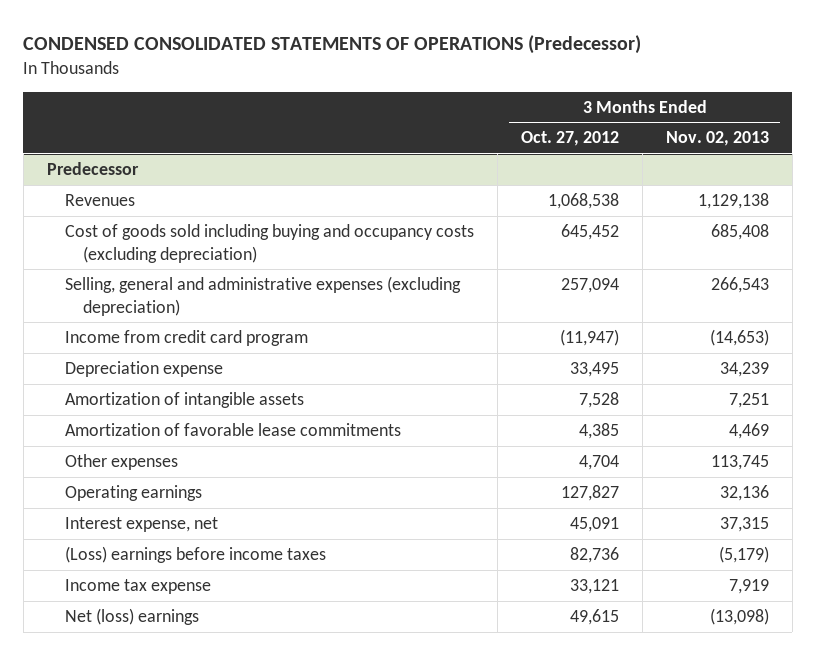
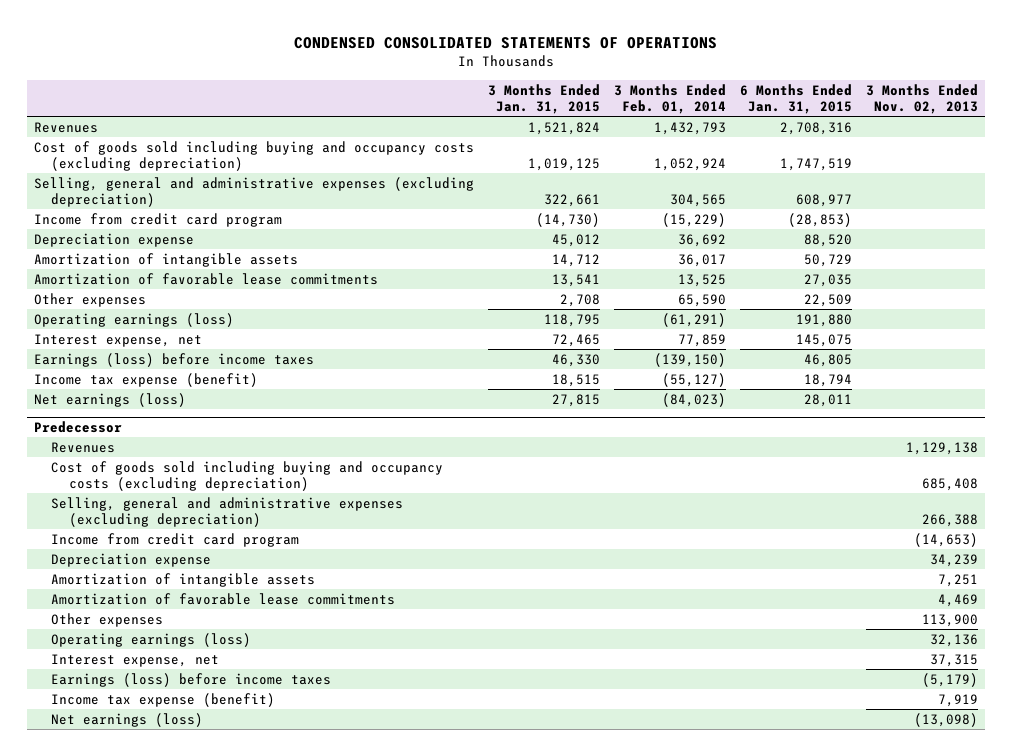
[23,35,642,55] CONDENSED CONSOLIDATED STATEMENTS OF OPERATIONS (Predecessor) -> [293,36,717,49] CONDENSED CONSOLIDATED STATEMENTS OF OPERATIONS
[520,131,619,147] Oct. 27, 2012 -> none
none -> [487,83,600,114] 3 Months Ended Jan. 31, 2015
none -> [613,83,726,114] 3 Months Ended Feb. 01, 2014
none -> [739,83,852,114] 6 Months Ended Jan. 31, 2015
none -> [33,121,98,133] Revenues
none -> [33,140,474,172] Cost of goods sold including buying and occupancy costs (excluding depreciation)
none -> [33,176,474,208] Selling, general and administrative expenses (excluding depreciation)
none -> [33,212,282,227] Income from credit card program
none -> [33,232,194,247] Depreciation expense
none -> [33,252,298,267] Amortization of intangible assets
none -> [33,272,378,285] Amortization of favorable lease commitments
none -> [33,292,146,307] Other expenses
none -> [33,312,234,327] Operating earnings (loss)
none -> [33,333,202,347] Interest expense, net
none -> [33,352,314,367] Earnings (loss) before income taxes
none -> [33,372,258,387] Income tax expense (benefit)
none -> [33,392,186,407] Net earnings (loss)
[710,276,769,293] 266,543 -> [922,514,979,528] 266,388
[710,454,769,470] 113,745 -> [922,613,979,627] 113,900
[64,484,202,501] Operating earnings -> [51,632,252,647] Operating earnings (loss)
[64,545,326,563] (Loss) earnings before income taxes -> [51,672,332,687] Earnings (loss) before income taxes
[64,578,211,594] Income tax expense -> [51,692,276,707] Income tax expense (benefit)
[64,607,199,625] Net (loss) earnings -> [51,712,204,727] Net earnings (loss)

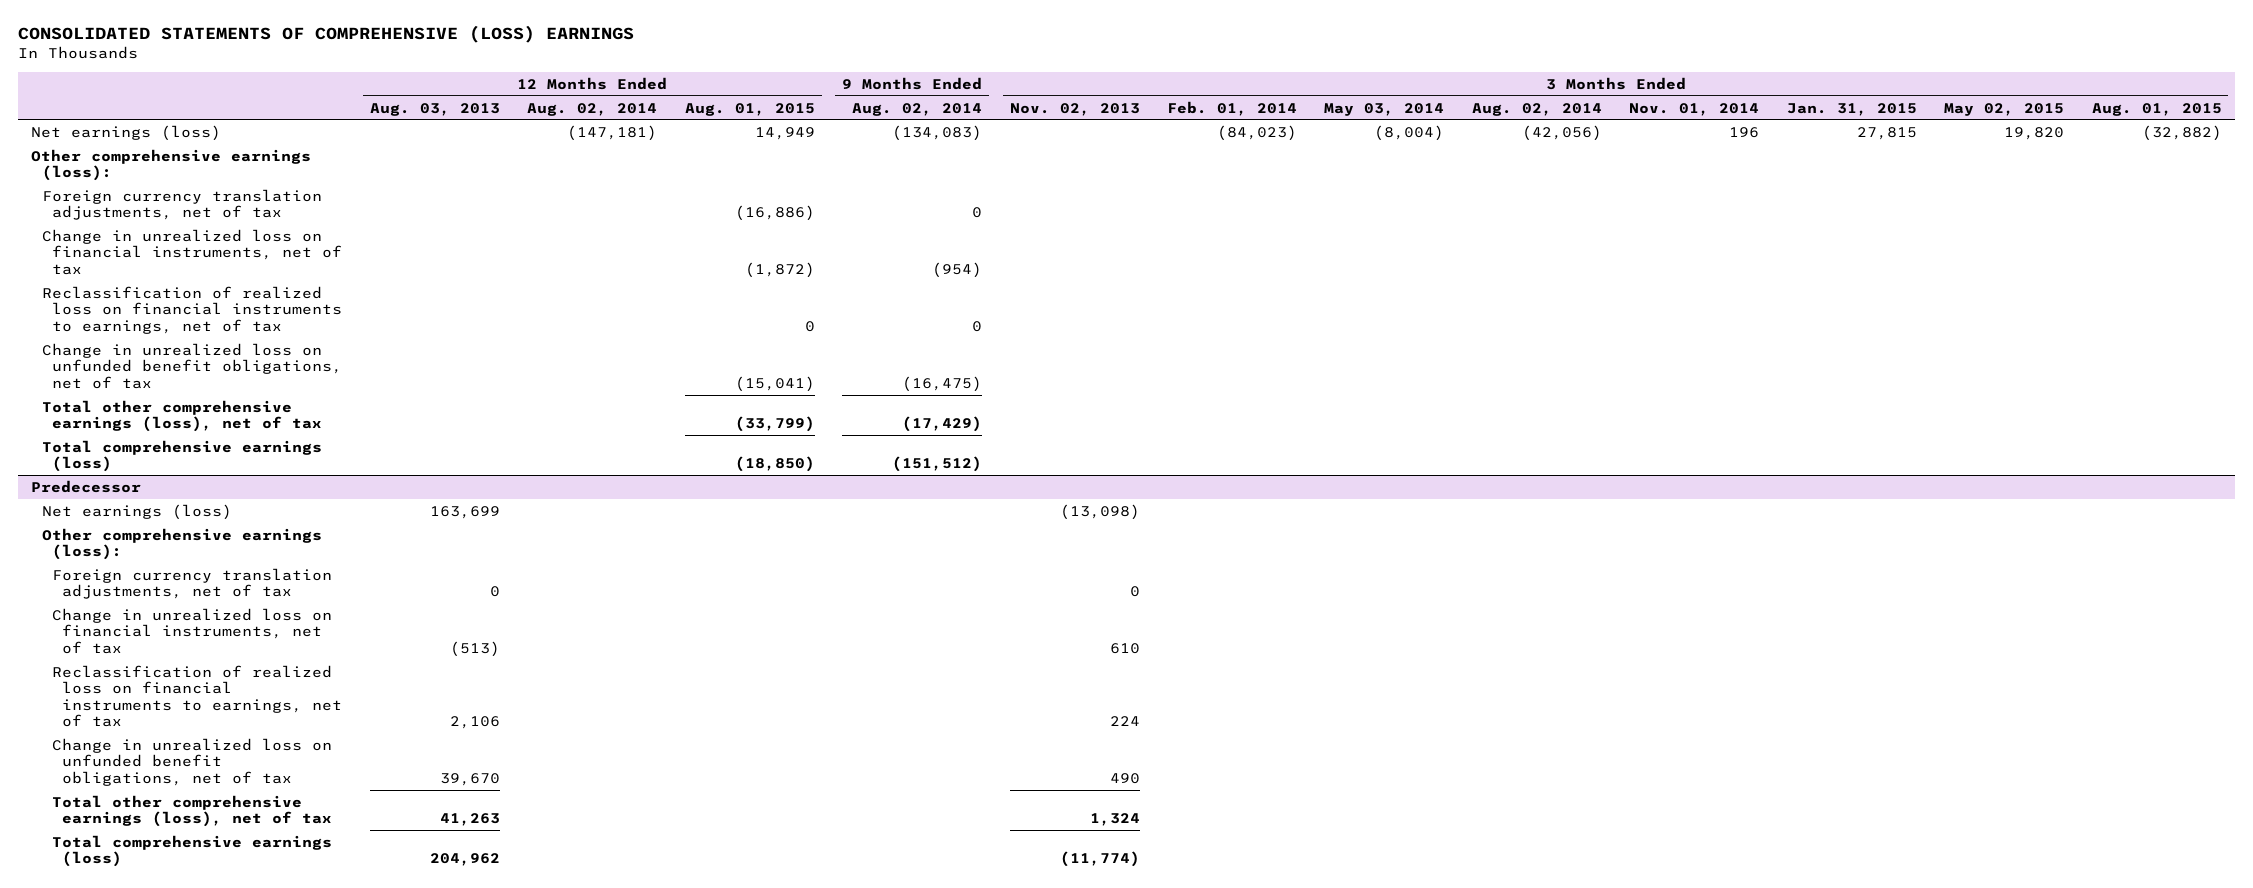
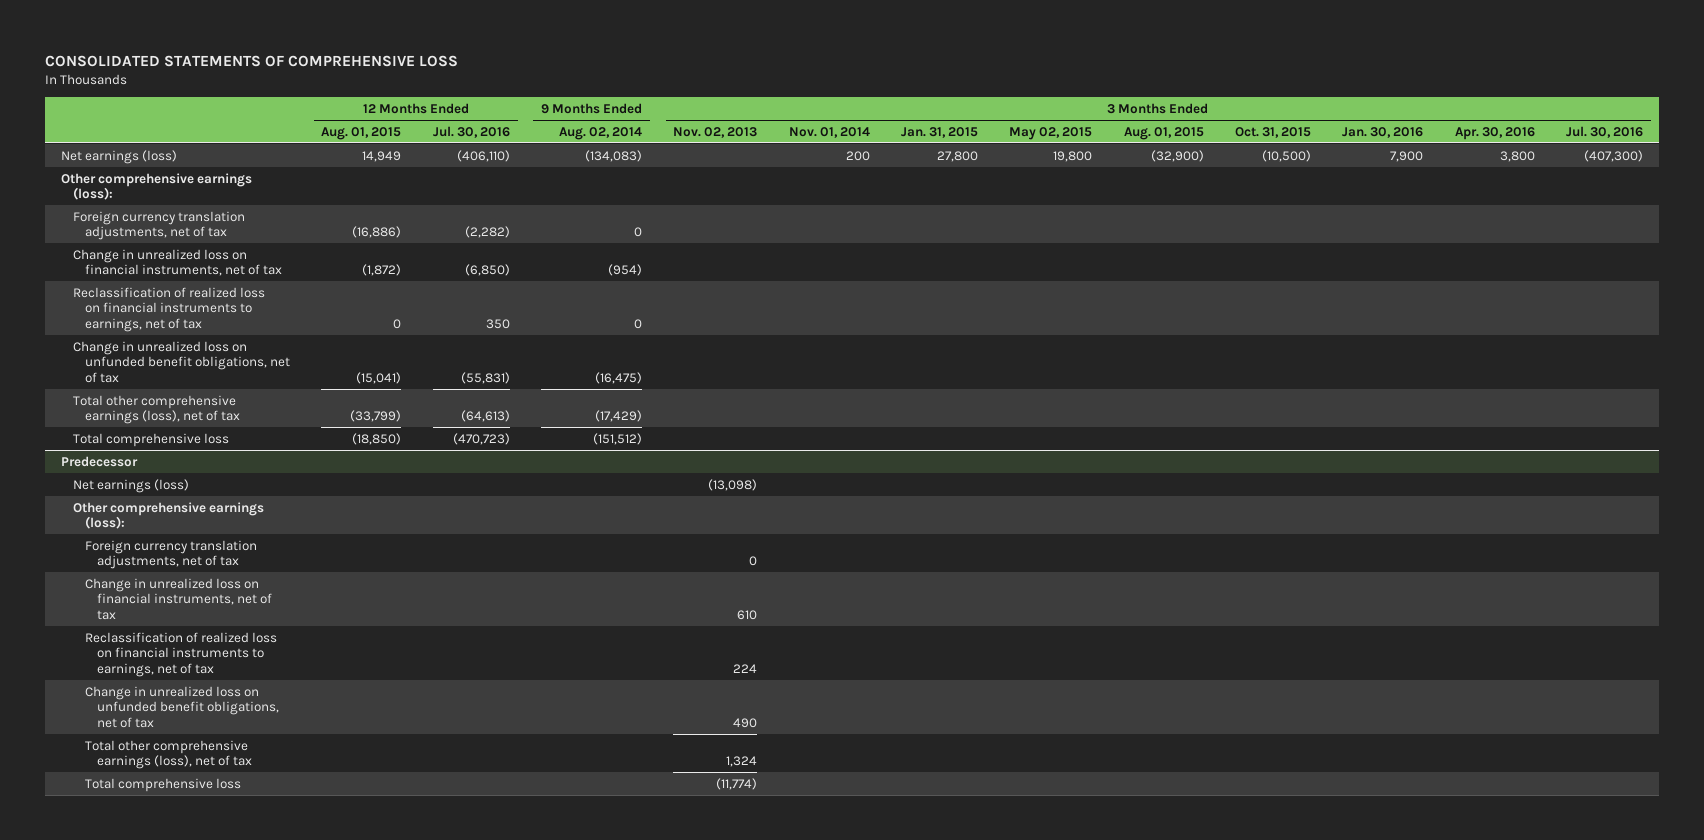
[17,25,634,44] CONSOLIDATED STATEMENTS OF COMPREHENSIVE (LOSS) EARNINGS -> [44,54,458,67] CONSOLIDATED STATEMENTS OF COMPREHENSIVE LOSS
[369,102,500,116] Aug. 03, 2013 -> none
[527,102,658,116] Aug. 02, 2014 -> none
[1166,100,1297,116] Feb. 01, 2014 -> none
[1324,102,1445,116] May 03, 2014 -> none
[1471,102,1602,116] Aug. 02, 2014 -> none
none -> [432,125,510,138] Jul. 30, 2016
none -> [1235,126,1312,138] Oct. 31, 2015
none -> [1342,126,1424,138] Jan. 30, 2016
none -> [1454,126,1535,140] Apr. 30, 2016
none -> [1566,125,1644,138] Jul. 30, 2016
[1729,126,1760,138] 196 -> [845,150,870,161] 200
[1856,126,1917,140] 27,815 -> [937,150,979,162] 27,800
[2004,126,2065,140] 19,820 -> [1053,150,1093,162] 19,800
[2141,124,2222,141] (32,882) -> [1150,149,1204,162] (32,900)
[41,439,322,473] Total comprehensive earnings (loss) -> [72,432,229,447] Total comprehensive loss
[52,834,333,868] Total comprehensive earnings (loss) -> [85,777,242,792] Total comprehensive loss

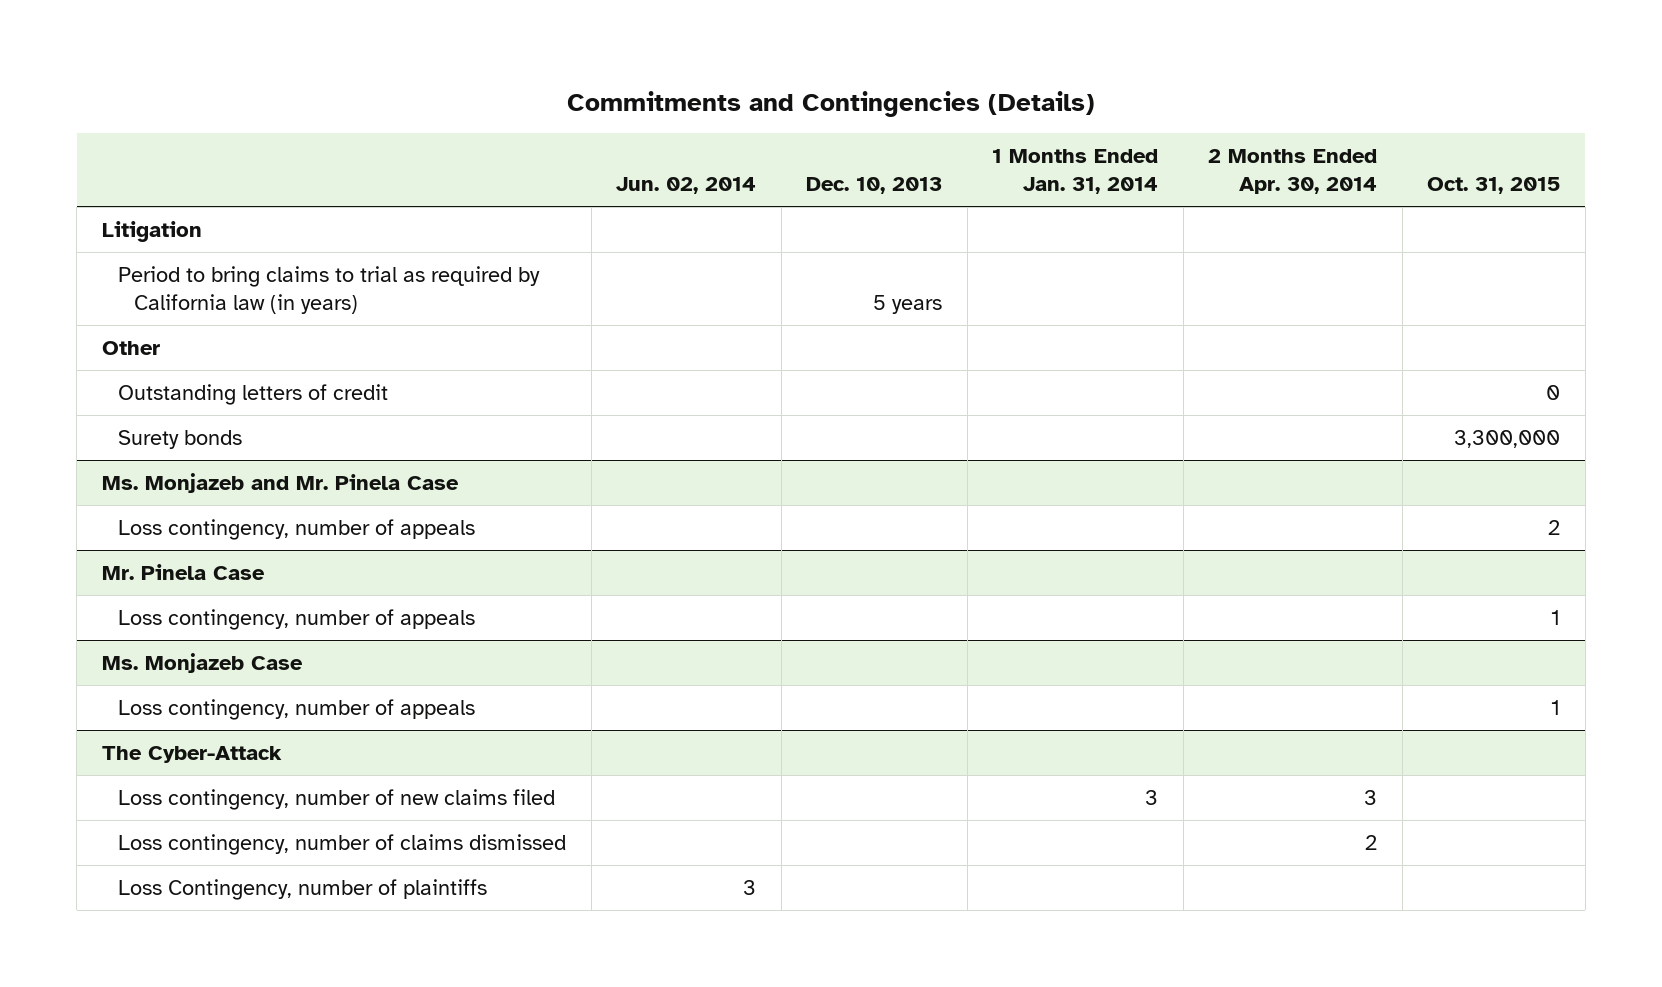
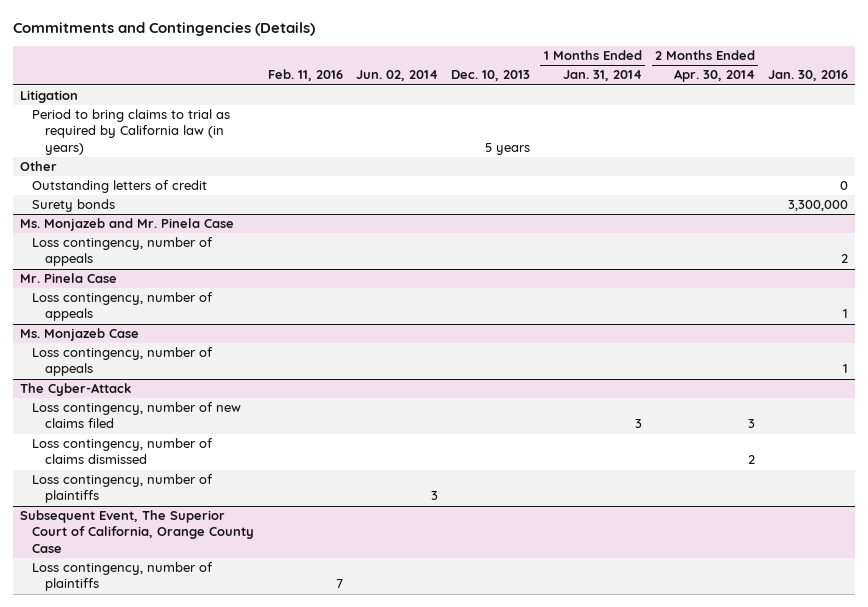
[1427,177,1561,195] Oct. 31, 2015 -> none
none -> [267,69,343,82] Feb. 11, 2016
none -> [768,70,849,82] Jan. 30, 2016
[118,878,488,900] Loss Contingency, number of plaintiffs -> [32,474,214,504] Loss contingency, number of plaintiffs
none -> [19,510,255,553] Subsequent Event, The Superior Court of California, Orange County Case
none -> [32,562,214,592] Loss contingency, number of plaintiffs

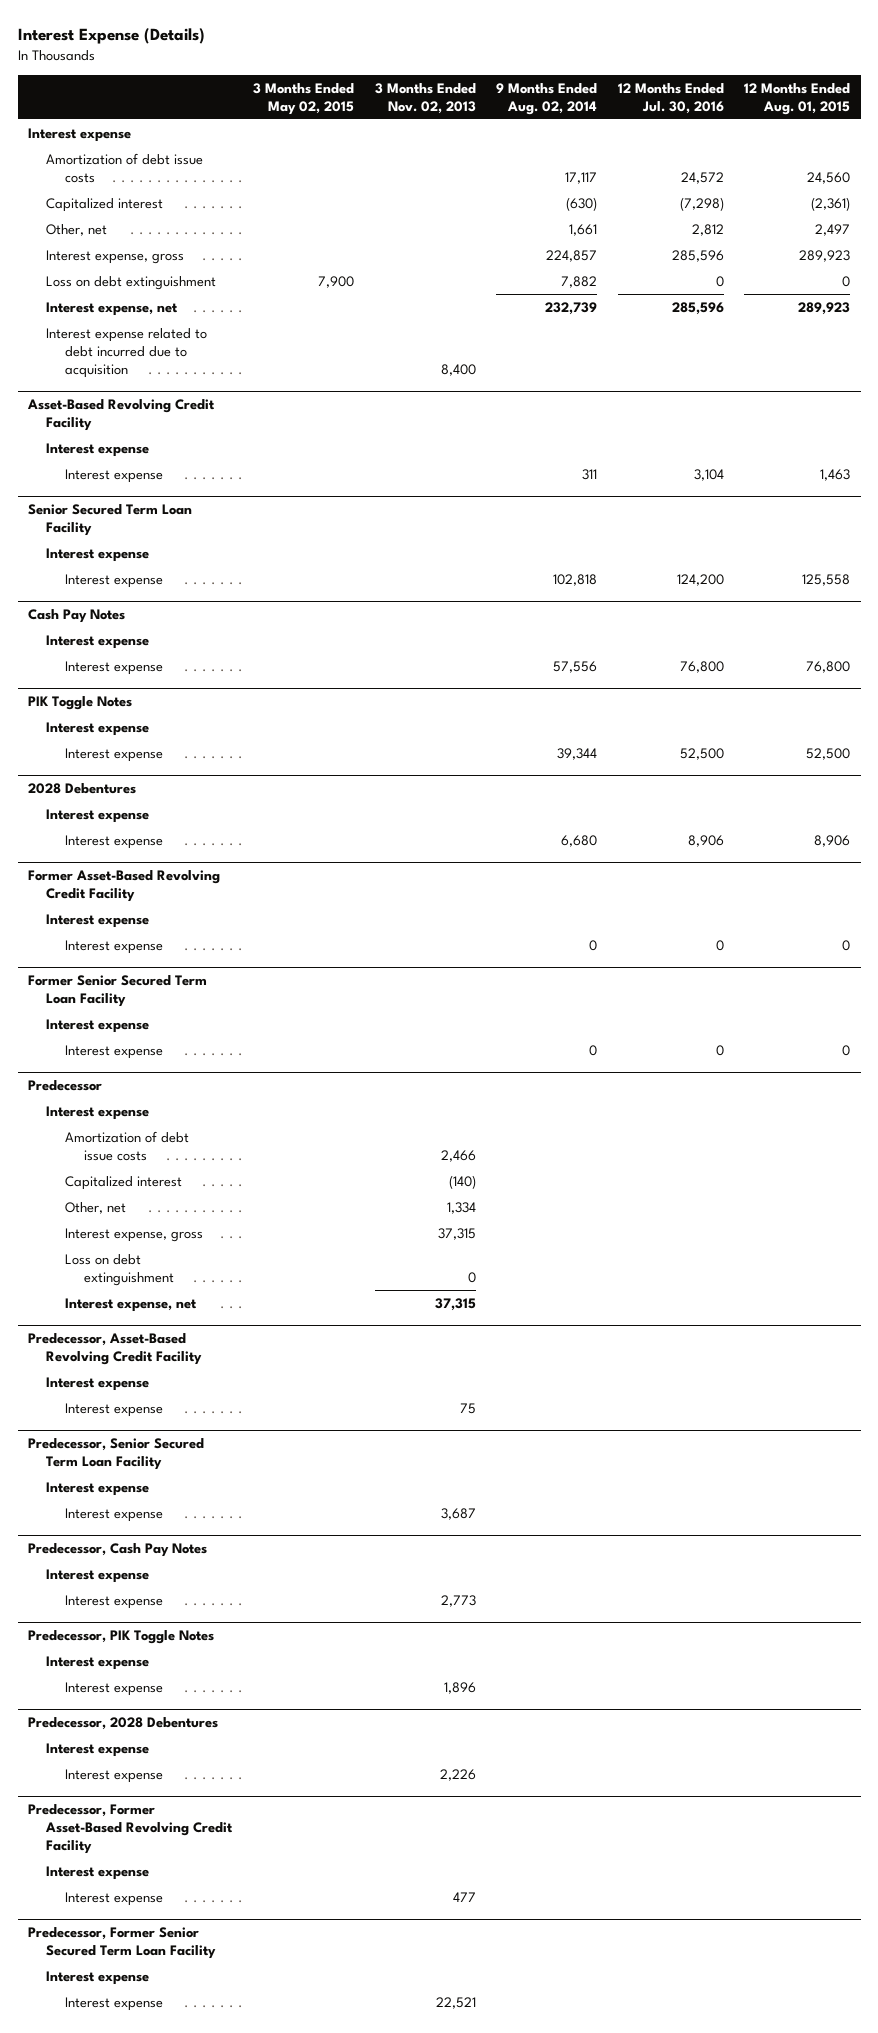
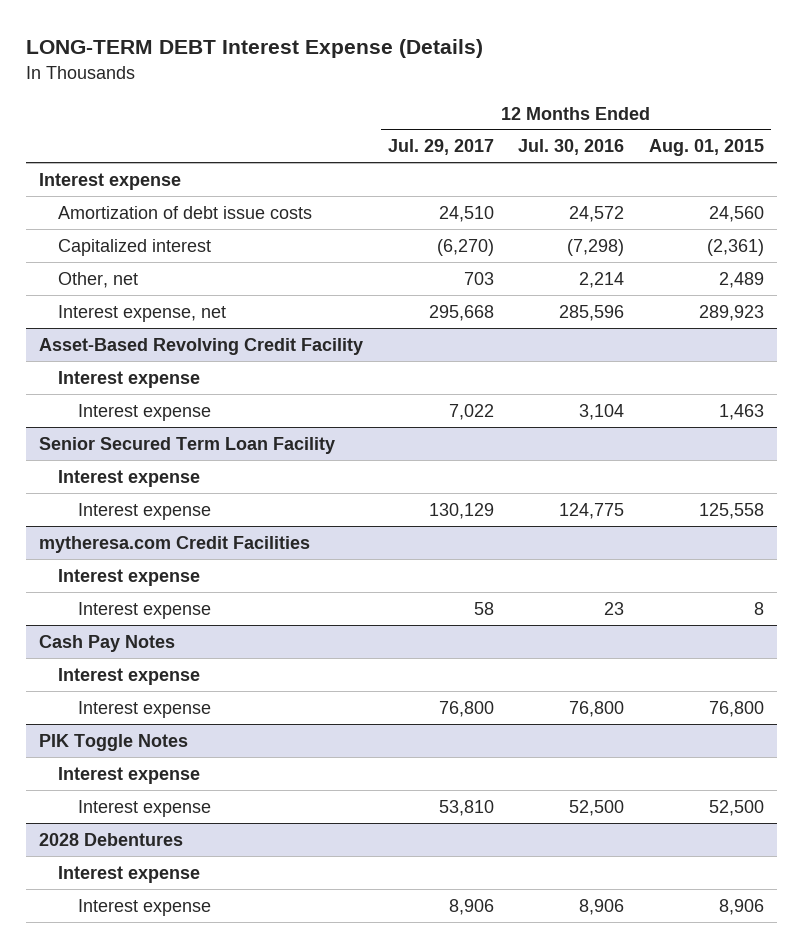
[17,28,205,45] Interest Expense (Details) -> [26,39,484,59] LONG-TERM DEBT Interest Expense (Details)
[253,82,355,115] 3 Months Ended May 02, 2015 -> none
[374,82,476,114] 3 Months Ended Nov. 02, 2013 -> none
[496,82,598,115] 9 Months Ended Aug. 02, 2014 -> none
none -> [387,139,494,156] Jul. 29, 2017
[46,249,185,264] Interest expense, gross -> none
[46,275,217,290] Loss on debt extinguishment -> none
[691,223,724,236] 2,812 -> [579,271,625,288] 2,214
[815,223,851,236] 2,497 -> [719,271,765,288] 2,489
[46,327,208,379] Interest expense related to debt incurred due to acquisition -> none
[676,573,724,586] 124,200 -> [559,502,625,519] 124,775
none -> [38,535,310,553] mytheresa.com Credit Facilities
none -> [58,568,201,586] Interest expense
none -> [78,601,212,619] Interest expense
[27,869,220,903] Former Asset-Based Revolving Credit Facility -> none
[46,913,150,928] Interest expense -> none
[65,939,164,954] Interest expense -> none
[27,974,207,1008] Former Senior Secured Term Loan Facility -> none
[46,1018,150,1033] Interest expense -> none
[65,1044,164,1059] Interest expense -> none
[27,1079,102,1091] Predecessor -> none
[46,1105,150,1120] Interest expense -> none
[65,1130,190,1162] Amortization of debt issue costs -> none
[65,1175,183,1190] Capitalized interest -> none
[65,1201,127,1214] Other, net -> none
[65,1227,204,1242] Interest expense, gross -> none
[65,1253,174,1287] Loss on debt extinguishment -> none
[65,1297,198,1312] Interest expense, net -> none
[27,1332,203,1366] Predecessor, Asset-Based Revolving Credit Facility -> none
[46,1376,150,1391] Interest expense -> none
[65,1402,164,1417] Interest expense -> none
[27,1437,204,1471] Predecessor, Senior Secured Term Loan Facility -> none
[46,1481,150,1496] Interest expense -> none
[65,1507,164,1522] Interest expense -> none
[27,1542,207,1557] Predecessor, Cash Pay Notes -> none
[46,1568,150,1583] Interest expense -> none
[65,1594,164,1609] Interest expense -> none
[27,1629,214,1644] Predecessor, PIK Toggle Notes -> none
[46,1655,150,1670] Interest expense -> none
[65,1681,164,1696] Interest expense -> none
[27,1716,218,1730] Predecessor, 2028 Debentures -> none
[46,1742,150,1757] Interest expense -> none
[65,1768,164,1783] Interest expense -> none
[27,1803,234,1855] Predecessor, Former Asset-Based Revolving Credit Facility -> none
[46,1865,150,1880] Interest expense -> none
[65,1891,164,1906] Interest expense -> none
[27,1926,217,1960] Predecessor, Former Senior Secured Term Loan Facility -> none
[46,1970,150,1985] Interest expense -> none
[65,1996,164,2011] Interest expense -> none

